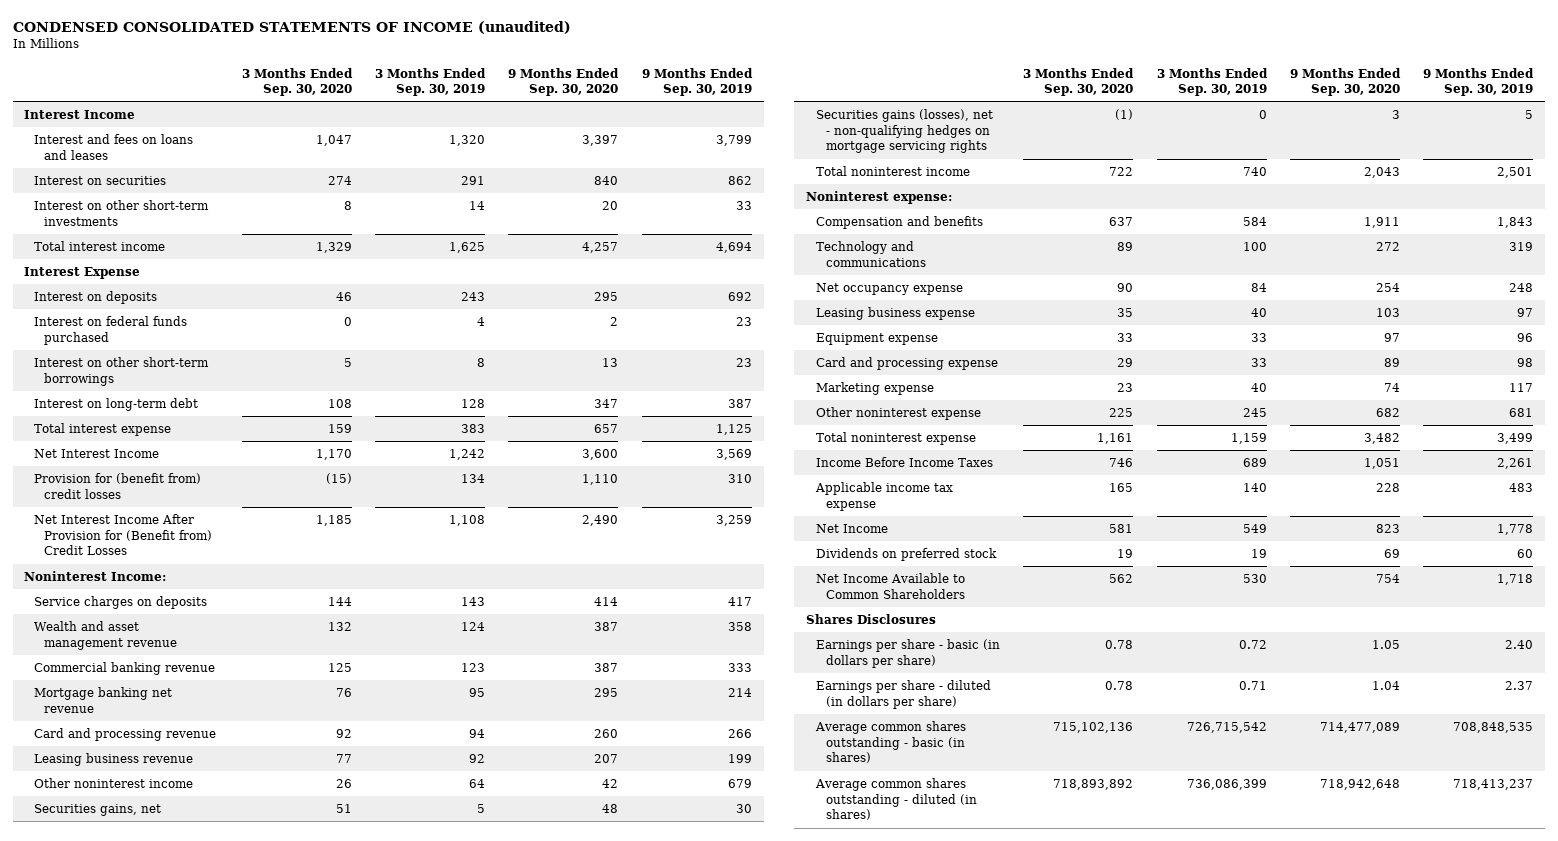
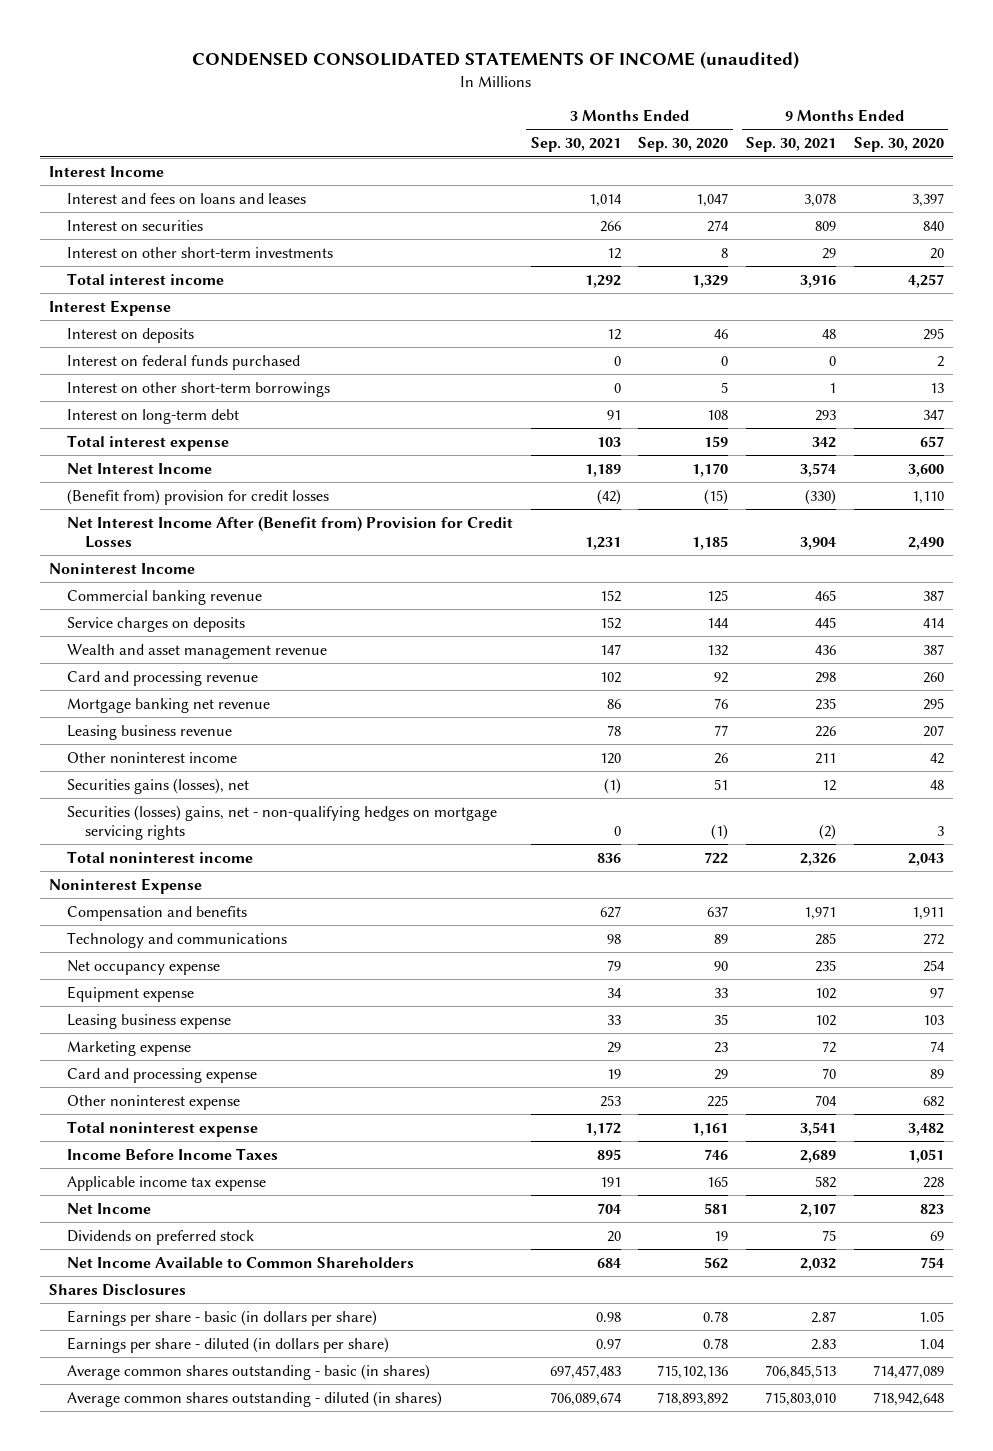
[375,67,487,97] 3 Months Ended Sep. 30, 2019 -> none
[641,67,753,97] 9 Months Ended Sep. 30, 2019 -> none
none -> [530,137,621,153] Sep. 30, 2021
none -> [746,137,837,153] Sep. 30, 2021
[34,473,202,499] Provision for (benefit from) credit losses -> [66,488,329,505] (Benefit from) provision for credit losses
[34,514,213,556] Net Interest Income After Provision for (Benefit from) Credit Losses -> [66,515,513,548] Net Interest Income After (Benefit from) Provision for Credit Losses
[24,571,167,582] Noninterest Income: -> [48,562,195,574] Noninterest Income
[34,662,216,676] Commercial banking revenue -> [66,589,262,605] Commercial banking revenue
[34,687,173,713] Mortgage banking net revenue -> [66,697,270,713] Mortgage banking net revenue
[34,804,162,817] Securities gains, net -> [66,777,249,794] Securities gains (losses), net
[815,109,993,154] Securities gains (losses), net - non-qualifying hedges on mortgage servicing rights -> [66,804,497,840] Securities (losses) gains, net - non-qualifying hedges on mortgage servicing rights
[805,191,952,205] Noninterest expense: -> [48,877,202,894] Noninterest Expense
[815,307,975,321] Leasing business expense -> [66,1013,231,1029] Leasing business expense
[815,357,998,371] Card and processing expense -> [66,1067,257,1083] Card and processing expense

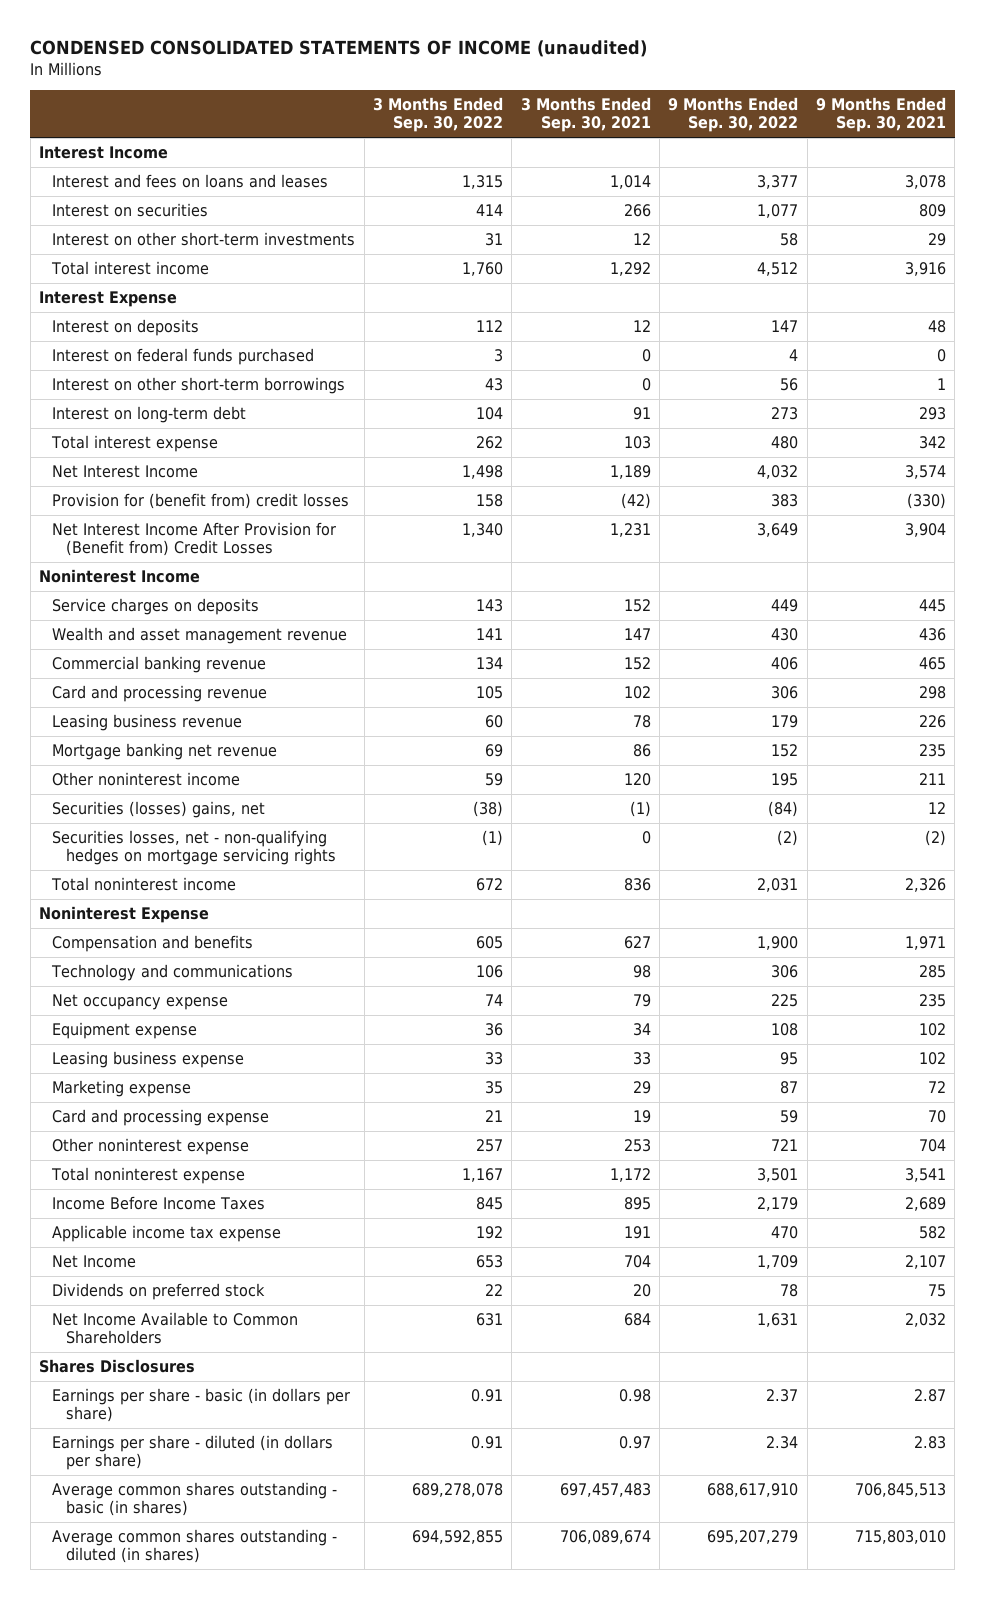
[638,137,729,153] Sep. 30, 2020 -> none
[853,137,944,153] Sep. 30, 2020 -> none
none -> [373,97,504,133] 3 Months Ended Sep. 30, 2022
none -> [668,97,799,133] 9 Months Ended Sep. 30, 2022
[66,488,329,505] (Benefit from) provision for credit losses -> [52,493,350,510] Provision for (benefit from) credit losses
[66,515,513,548] Net Interest Income After (Benefit from) Provision for Credit Losses -> [52,522,337,557] Net Interest Income After Provision for (Benefit from) Credit Losses
[66,589,262,605] Commercial banking revenue -> [52,656,267,674] Commercial banking revenue
[66,697,270,713] Mortgage banking net revenue -> [52,743,278,761] Mortgage banking net revenue
[66,777,249,794] Securities gains (losses), net -> [52,801,266,819] Securities (losses) gains, net
[66,804,497,840] Securities (losses) gains, net - non-qualifying hedges on mortgage servicing rights -> [52,830,336,866] Securities losses, net - non-qualifying hedges on mortgage servicing rights

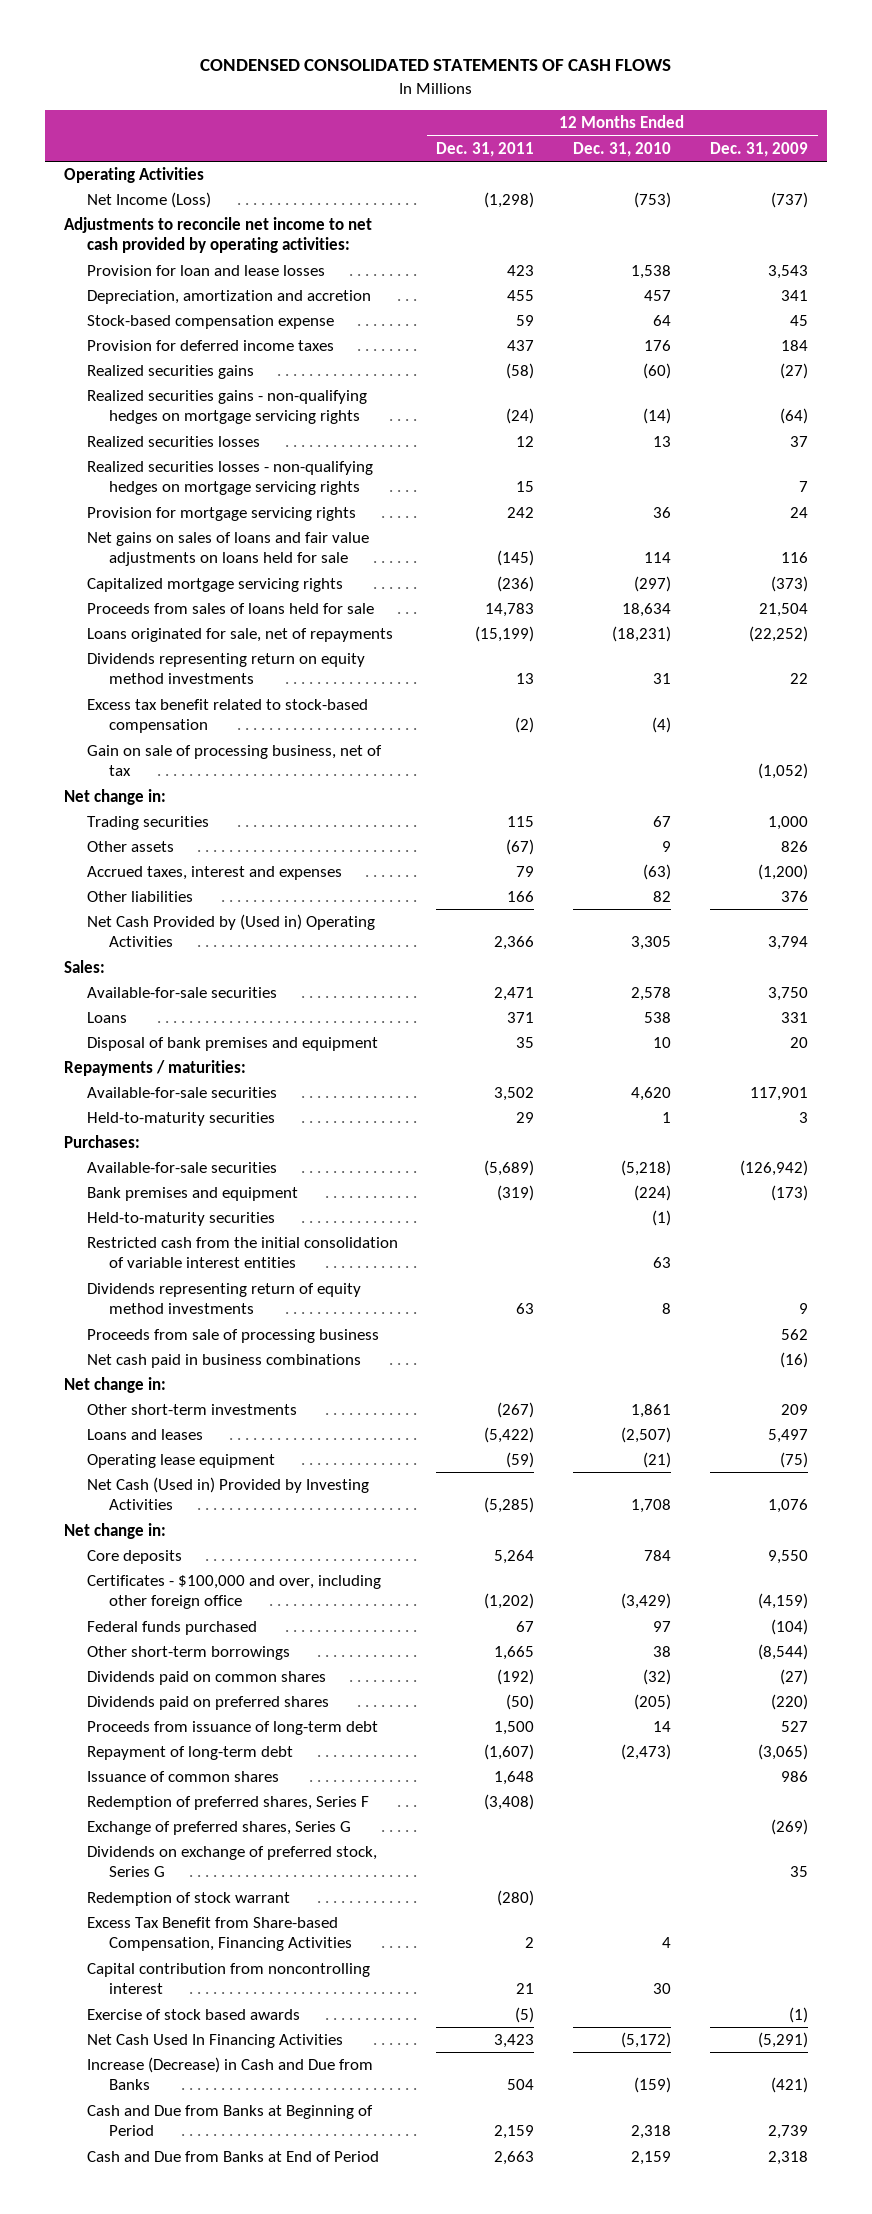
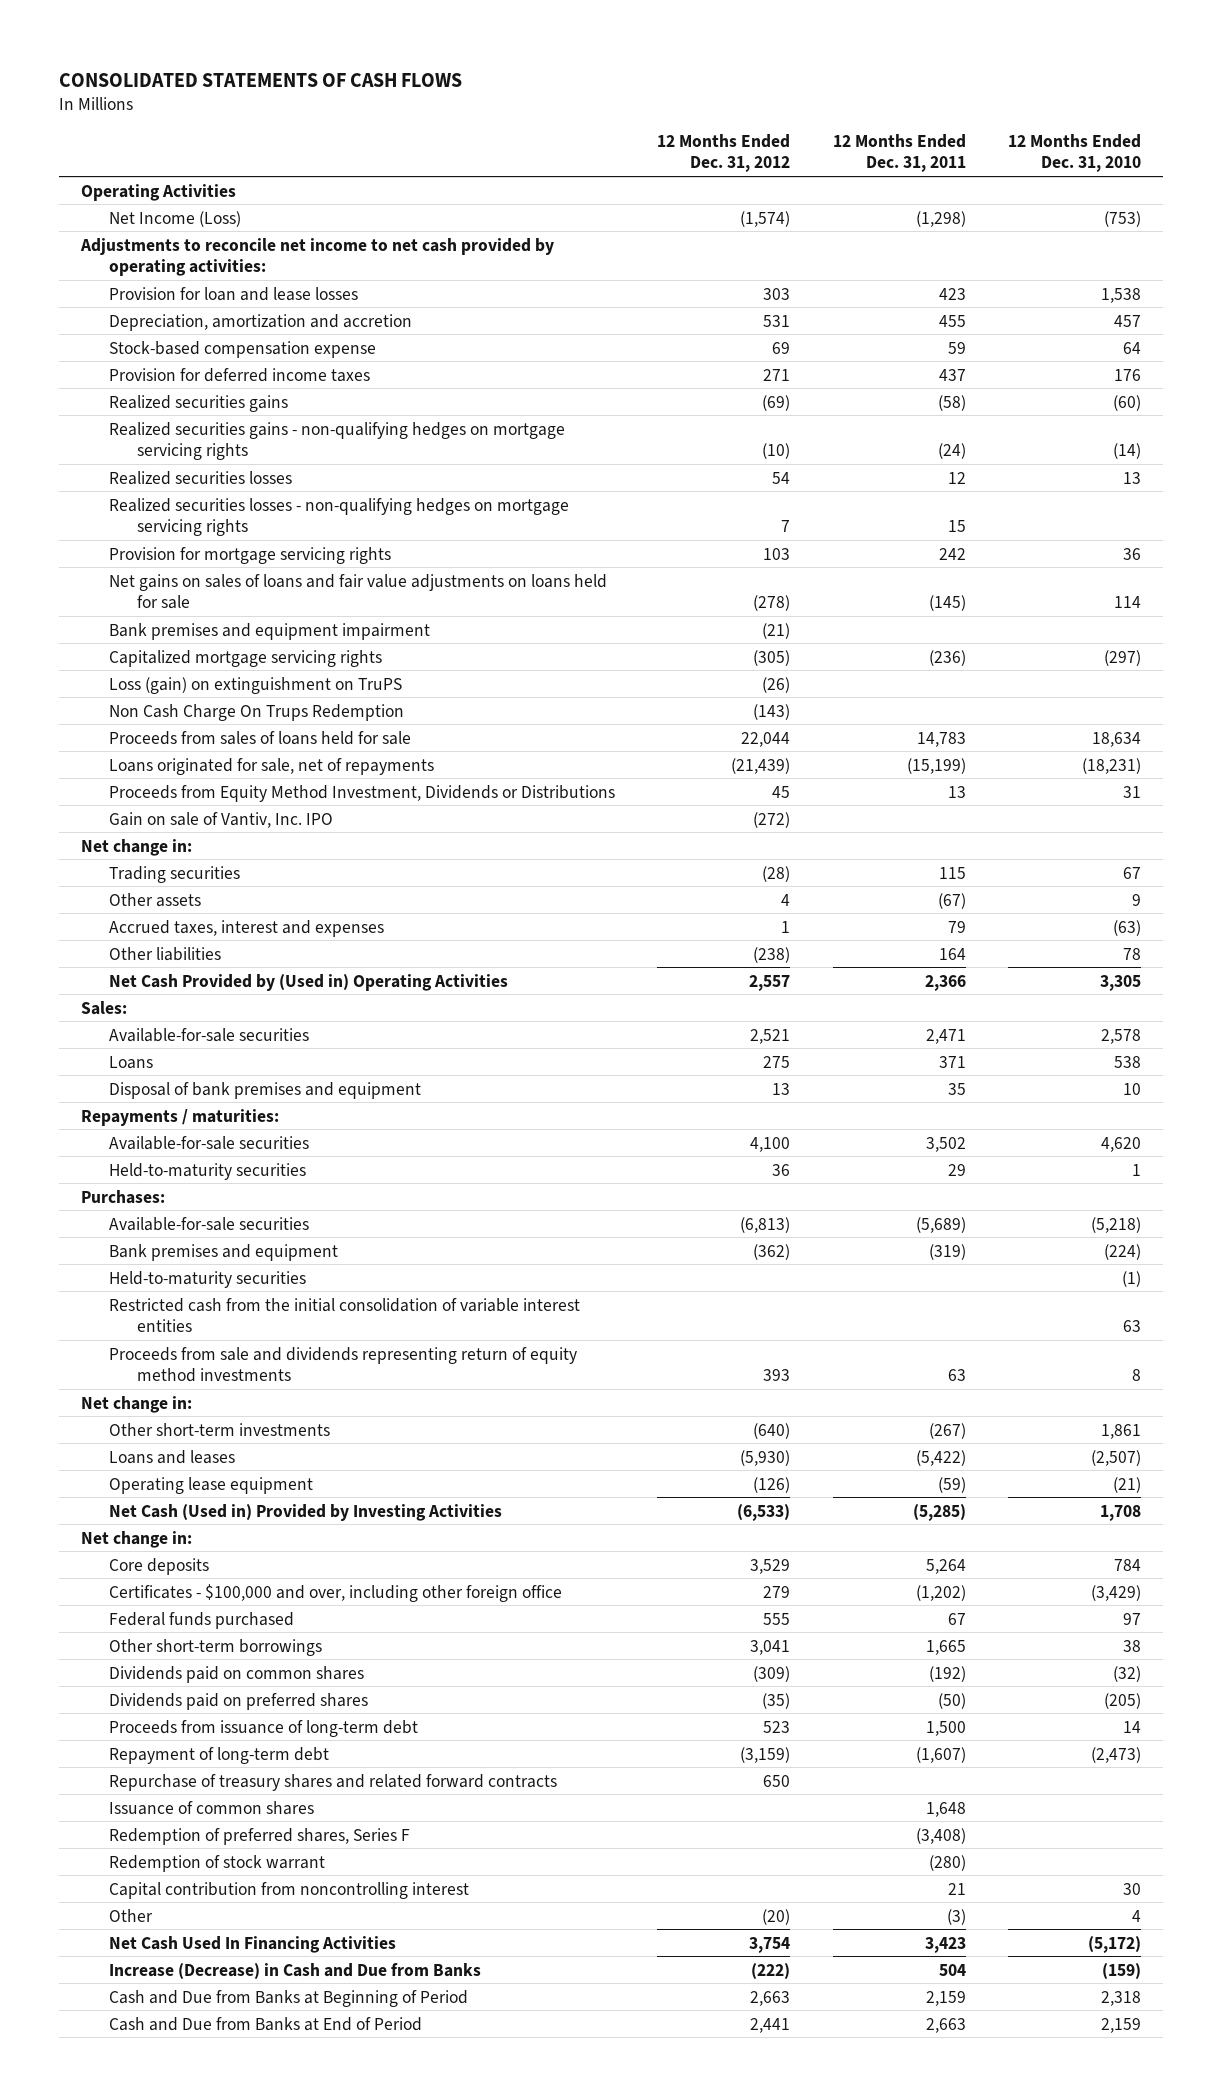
[200,58,672,71] CONDENSED CONSOLIDATED STATEMENTS OF CASH FLOWS -> [59,72,463,87] CONSOLIDATED STATEMENTS OF CASH FLOWS
[709,141,808,157] Dec. 31, 2009 -> none
none -> [657,134,791,173] 12 Months Ended Dec. 31, 2012
none -> [108,622,430,640] Bank premises and equipment impairment
none -> [108,676,402,694] Loss (gain) on extinguishment on TruPS
none -> [108,703,404,721] Non Cash Charge On Trups Redemption
[86,699,368,734] Excess tax benefit related to stock-based compensation -> none
[86,653,365,685] Dividends representing return on equity method investments -> [108,784,615,802] Proceeds from Equity Method Investment, Dividends or Distributions
[86,745,382,777] Gain on sale of processing business, net of tax -> [108,811,333,828] Gain on sale of Vantiv, Inc. IPO
[507,891,535,903] 166 -> [938,947,966,960] 164
[653,891,672,903] 82 -> [1123,947,1142,960] 78
[86,1329,379,1344] Proceeds from sale of processing business -> none
[86,1354,361,1369] Net cash paid in business combinations -> none
[86,1283,361,1315] Dividends representing return of equity method investments -> [108,1346,577,1382] Proceeds from sale and dividends representing return of equity method investments
none -> [108,1773,557,1791] Repurchase of treasury shares and related forward contracts
[86,1821,351,1836] Exchange of preferred shares, Series G -> none
[86,1846,377,1878] Dividends on exchange of preferred stock, Series G -> none
[86,1917,352,1952] Excess Tax Benefit from Share-based Compensation, Financing Activities -> none
[86,2009,300,2021] Exercise of stock based awards -> none
none -> [108,1908,153,1922] Other

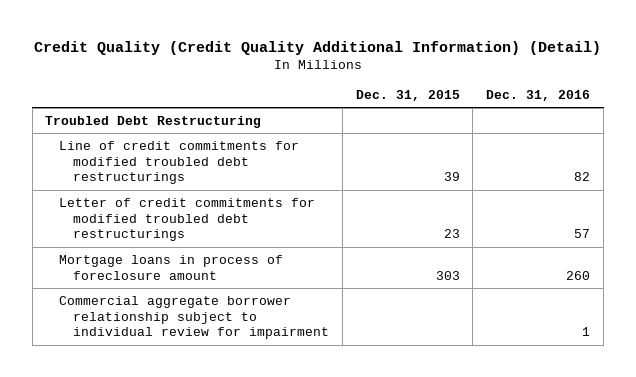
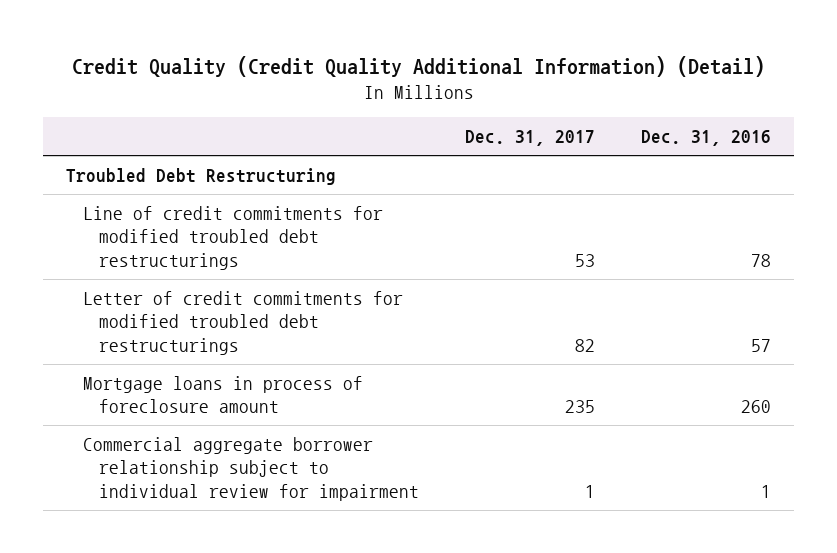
[355,90,460,102] Dec. 31, 2015 -> none
none -> [465,130,596,147] Dec. 31, 2017
[574,172,591,182] 82 -> [750,253,771,267] 78

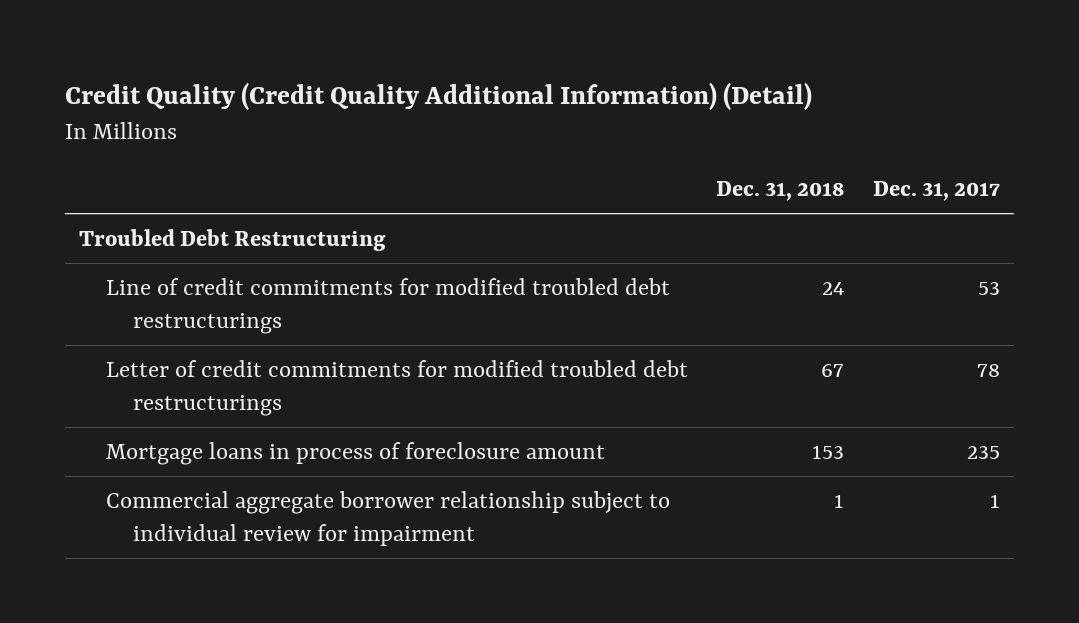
[640,130,771,147] Dec. 31, 2016 -> none
none -> [716,181,845,202] Dec. 31, 2018
[575,338,596,352] 82 -> [976,363,1000,377] 78

